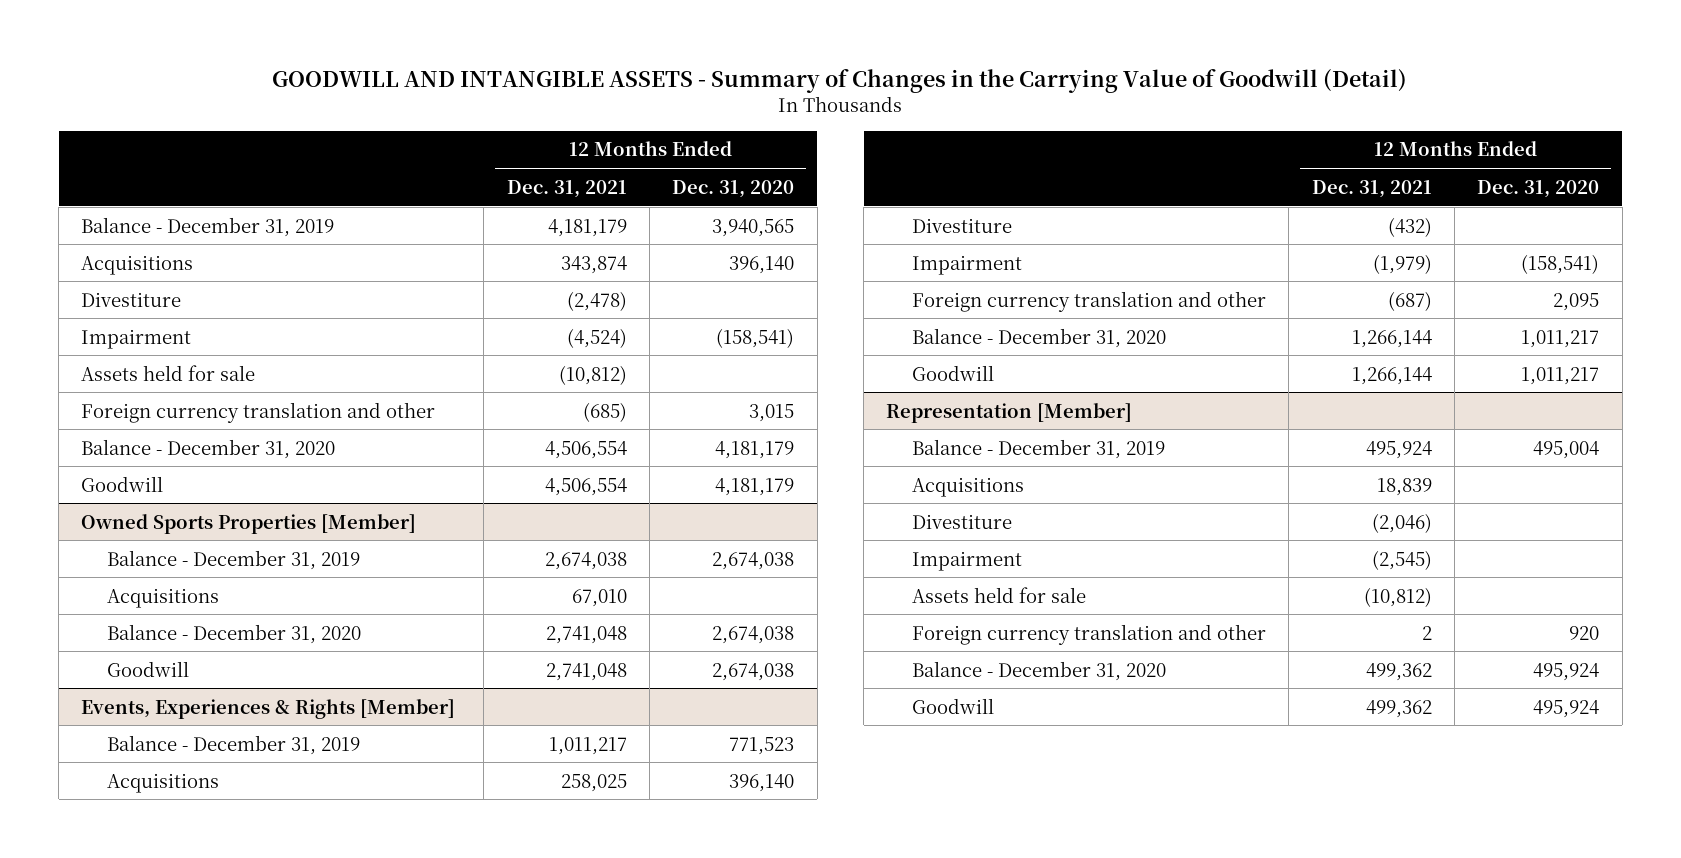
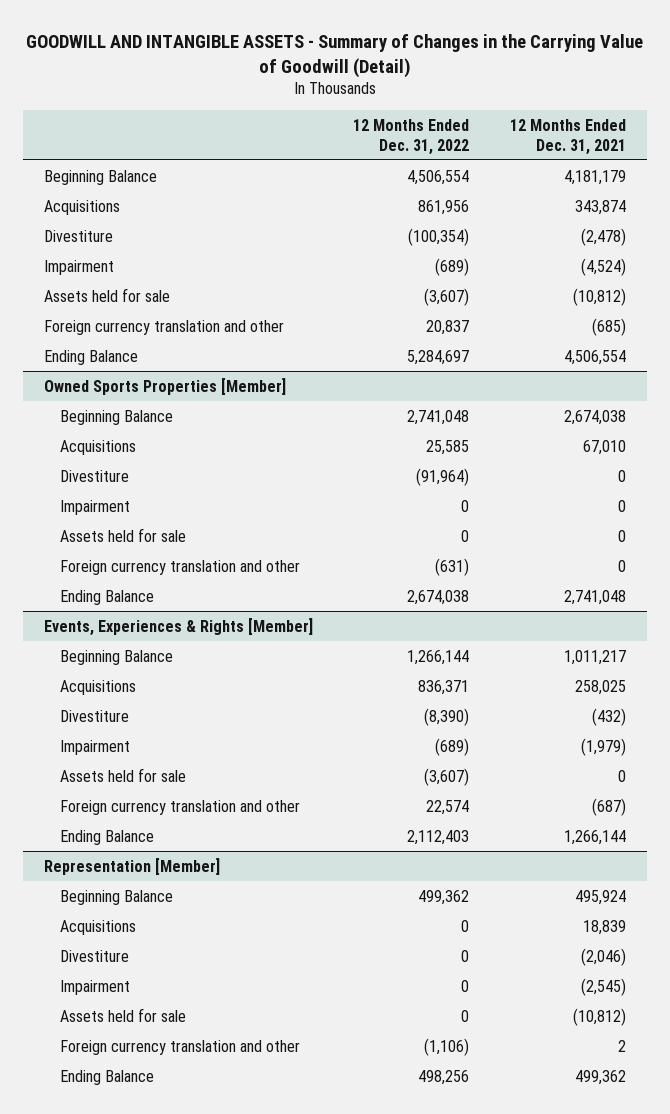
[672,179,795,198] Dec. 31, 2020 -> none
none -> [353,118,470,155] 12 Months Ended Dec. 31, 2022
[81,216,335,237] Balance - December 31, 2019 -> [43,169,157,185] Beginning Balance
[81,475,164,492] Goodwill -> none
[81,438,336,459] Balance - December 31, 2020 -> [43,349,138,365] Ending Balance
[106,549,360,570] Balance - December 31, 2019 -> [59,409,173,425] Beginning Balance
[106,660,189,677] Goodwill -> none
none -> [59,469,129,482] Divestiture
none -> [59,499,130,515] Impairment
none -> [59,527,186,542] Assets held for sale
none -> [59,559,300,575] Foreign currency translation and other
[106,623,361,644] Balance - December 31, 2020 -> [59,589,154,605] Ending Balance
[106,734,360,755] Balance - December 31, 2019 -> [59,649,173,665] Beginning Balance
none -> [59,767,186,782] Assets held for sale
[911,364,994,381] Goodwill -> none
[911,327,1166,348] Balance - December 31, 2020 -> [59,829,154,845] Ending Balance
[911,438,1165,459] Balance - December 31, 2019 -> [59,889,173,905] Beginning Balance
[911,697,994,714] Goodwill -> none
[911,660,1166,681] Balance - December 31, 2020 -> [59,1069,154,1085] Ending Balance

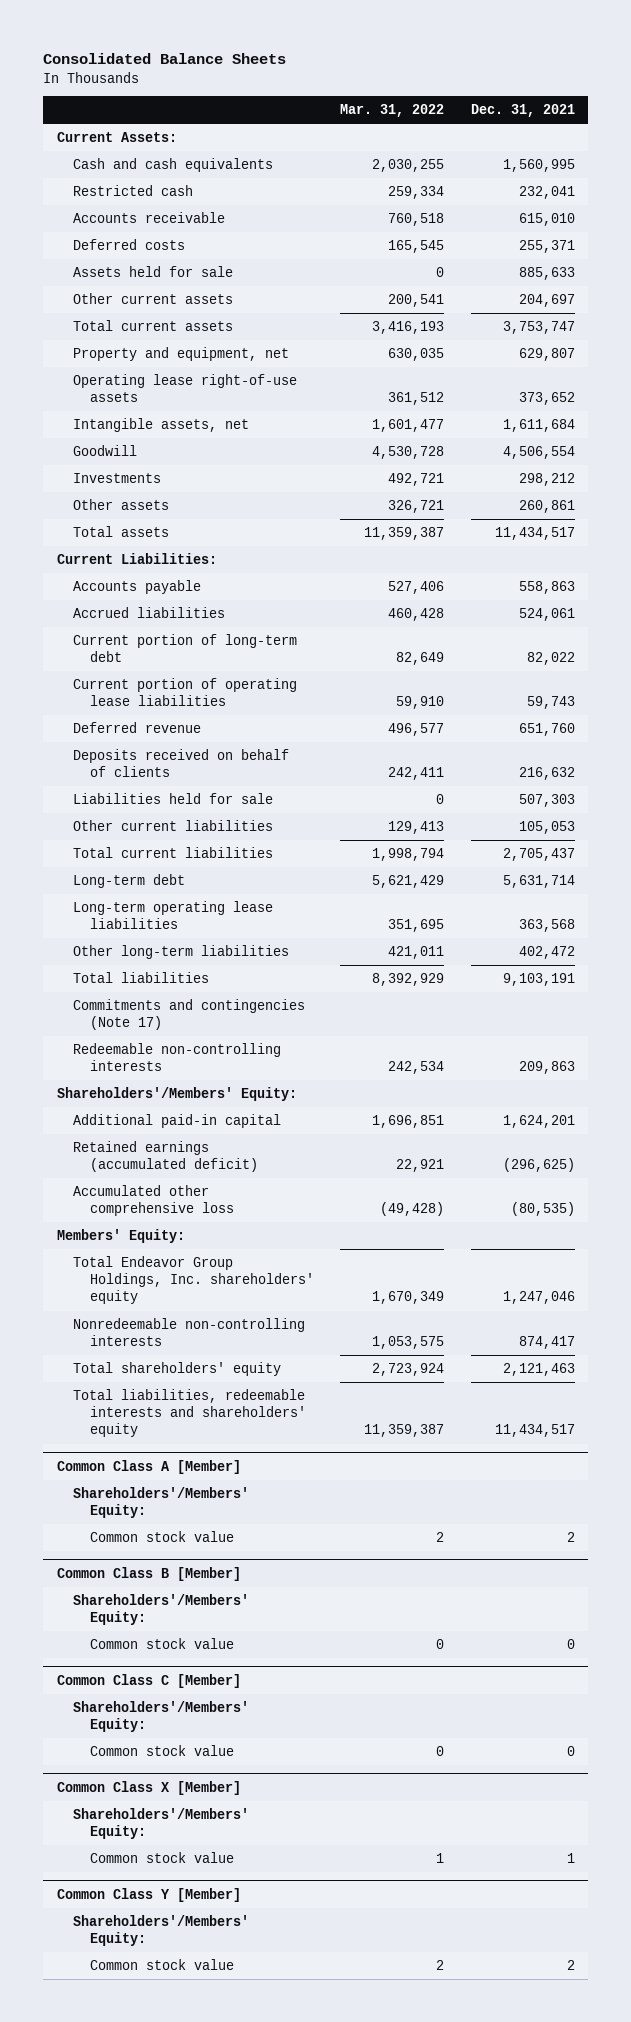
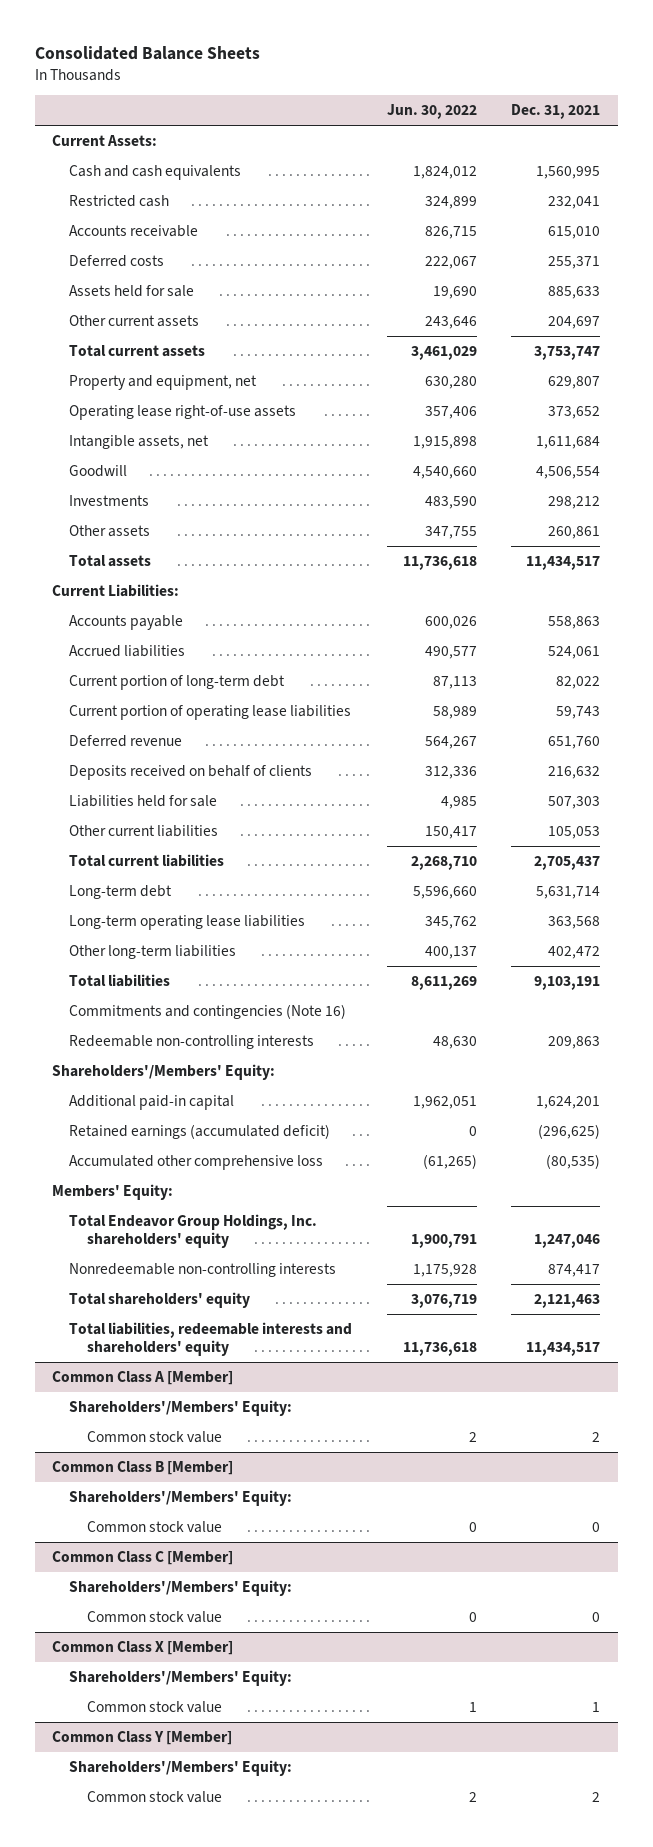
[340,104,445,118] Mar. 31, 2022 -> none
none -> [386,104,477,120] Jun. 30, 2022
[73,998,306,1031] Commitments and contingencies (Note 17) -> [69,1004,347,1020] Commitments and contingencies (Note 16)

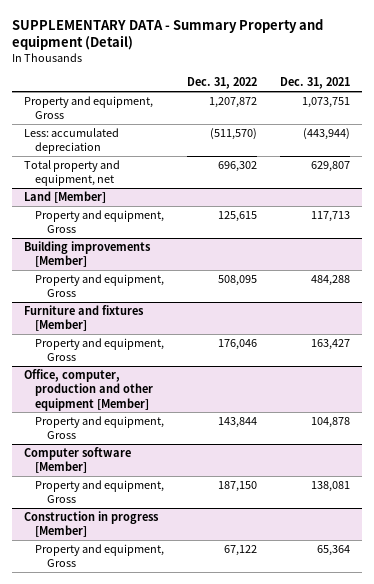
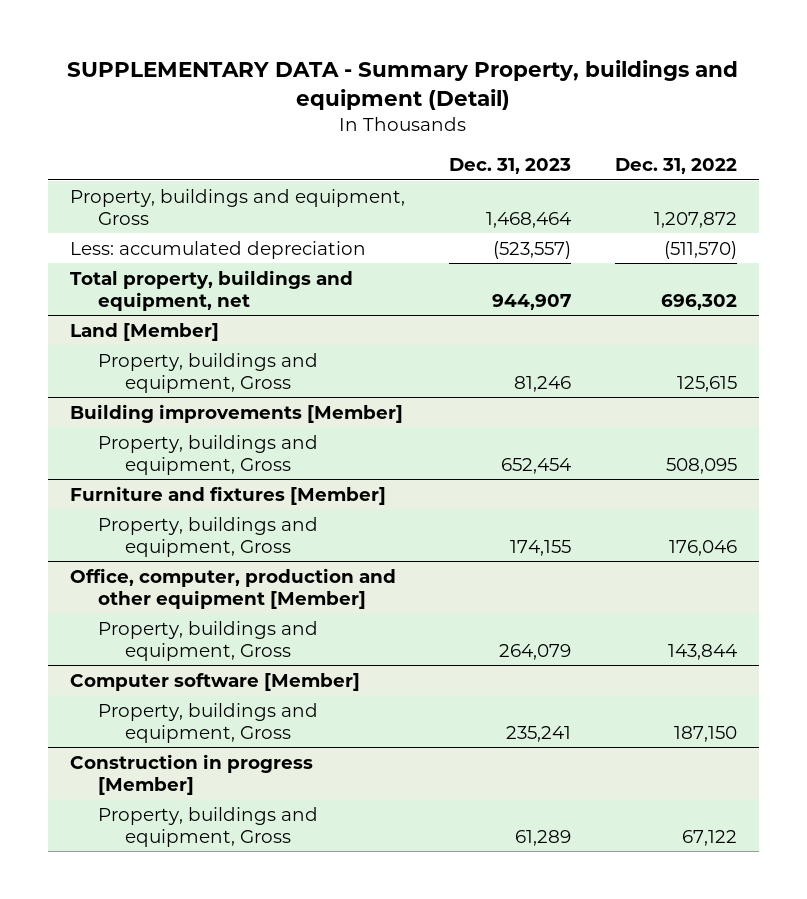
[12,18,324,50] SUPPLEMENTARY DATA - Summary Property and equipment (Detail) -> [67,59,739,110] SUPPLEMENTARY DATA - Summary Property, buildings and equipment (Detail)
[280,77,351,90] Dec. 31, 2021 -> none
none -> [448,158,571,175] Dec. 31, 2023
[23,96,153,120] Property and equipment, Gross -> [69,188,405,225] Property, buildings and equipment, Gross
[23,160,120,187] Total property and equipment, net -> [69,269,353,311] Total property, buildings and equipment, net
[35,210,165,234] Property and equipment, Gross -> [97,352,318,393] Property, buildings and equipment, Gross
[35,274,165,298] Property and equipment, Gross -> [97,434,318,475] Property, buildings and equipment, Gross
[35,338,165,362] Property and equipment, Gross -> [97,516,318,557] Property, buildings and equipment, Gross
[35,416,165,440] Property and equipment, Gross -> [97,620,318,661] Property, buildings and equipment, Gross
[35,480,165,504] Property and equipment, Gross -> [97,702,318,743] Property, buildings and equipment, Gross
[35,544,165,568] Property and equipment, Gross -> [97,806,318,847] Property, buildings and equipment, Gross

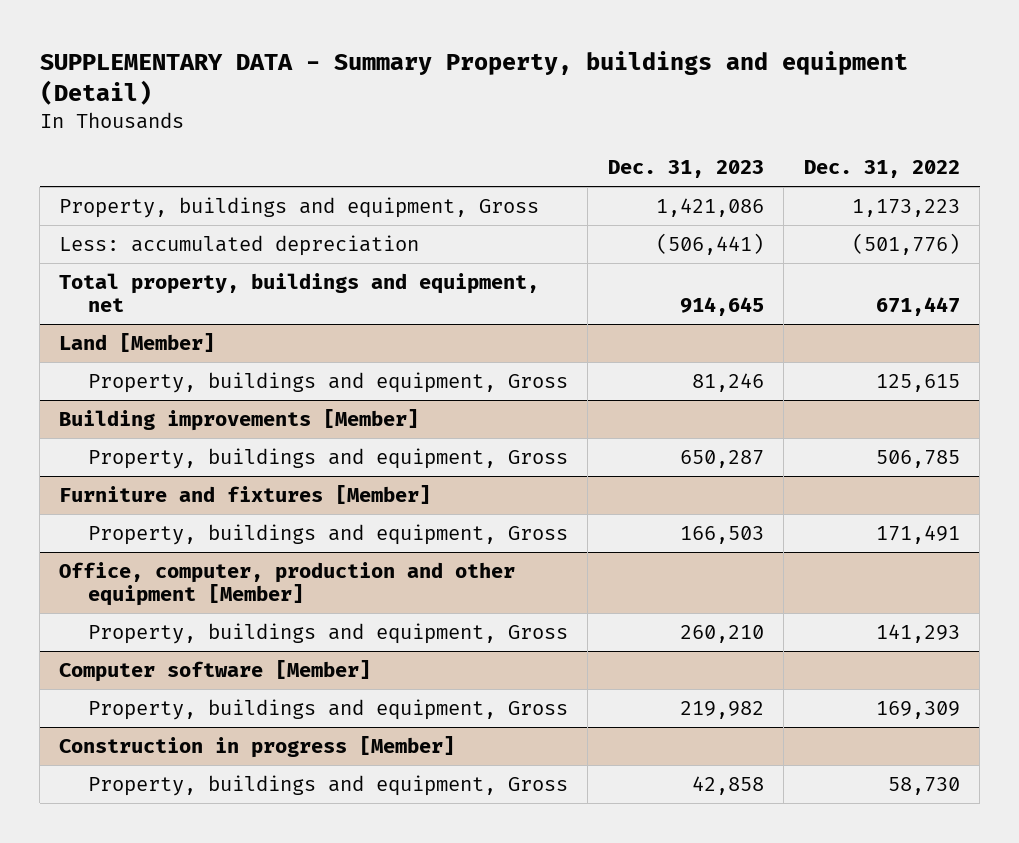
[485,211,571,228] 1,468,464 -> [655,197,764,217] 1,421,086
[653,211,737,228] 1,207,872 -> [851,198,960,217] 1,173,223
[492,240,571,259] (523,557) -> [655,232,764,255] (506,441)
[663,240,737,259] (511,570) -> [851,232,960,255] (501,776)
[491,293,571,310] 944,907 -> [679,297,764,317] 914,645
[660,293,737,310] 696,302 -> [875,297,960,317] 671,447
[500,457,571,474] 652,454 -> [679,449,764,468] 650,287
[665,457,737,474] 508,095 -> [875,449,960,468] 506,785
[509,539,571,556] 174,155 -> [679,525,764,544] 166,503
[668,539,737,556] 176,046 -> [875,524,960,544] 171,491
[498,643,571,660] 264,079 -> [679,624,764,643] 260,210
[667,643,737,660] 143,844 -> [875,623,960,643] 141,293
[505,725,571,742] 235,241 -> [679,700,764,719] 219,982
[673,725,737,742] 187,150 -> [875,700,960,719] 169,309
[514,829,571,846] 61,289 -> [691,775,764,795] 42,858
[681,829,737,846] 67,122 -> [887,776,960,795] 58,730

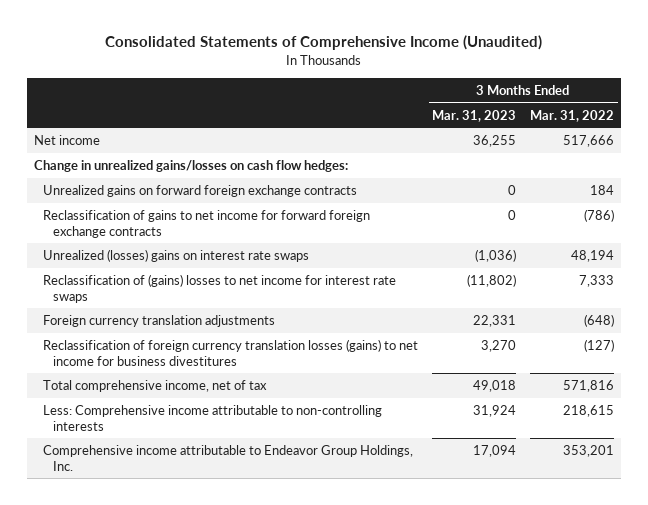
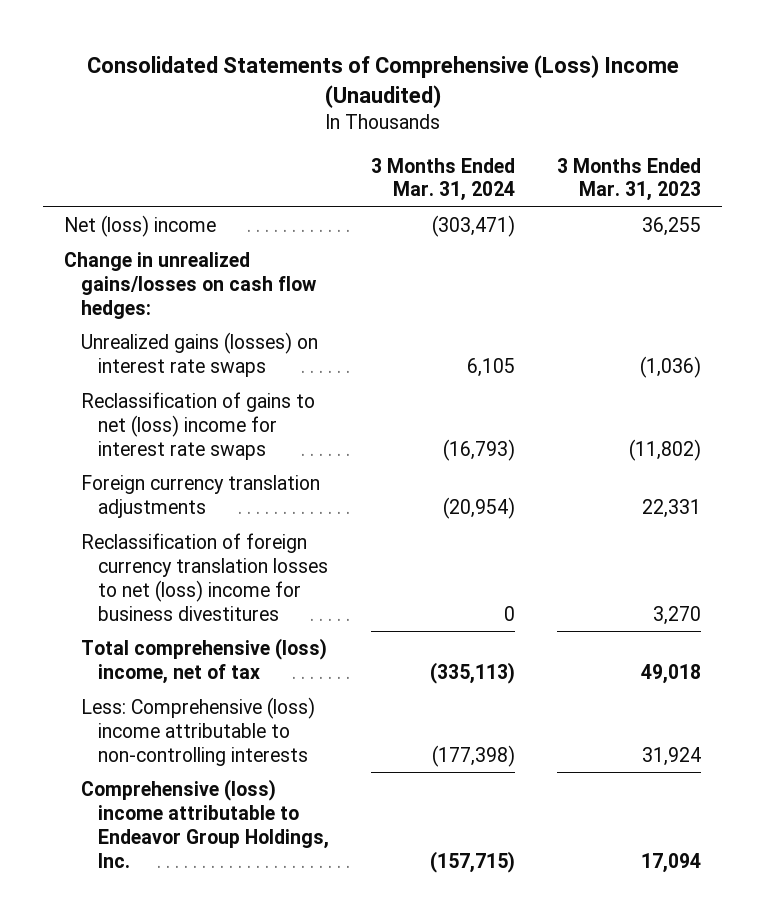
[104,35,542,51] Consolidated Statements of Comprehensive Income (Unaudited) -> [86,55,679,109] Consolidated Statements of Comprehensive (Loss) Income (Unaudited)
[530,109,615,122] Mar. 31, 2022 -> none
none -> [371,157,516,202] 3 Months Ended Mar. 31, 2024
[33,135,100,146] Net income -> [64,215,217,238] Net (loss) income
[43,185,358,198] Unrealized gains on forward foreign exchange contracts -> none
[43,210,371,238] Reclassification of gains to net income for forward foreign exchange contracts -> none
[43,249,310,263] Unrealized (losses) gains on interest rate swaps -> [81,332,319,378] Unrealized gains (losses) on interest rate swaps
[43,274,397,303] Reclassification of (gains) losses to net income for interest rate swaps -> [81,392,316,460] Reclassification of gains to net (loss) income for interest rate swaps
[43,339,419,366] Reclassification of foreign currency translation losses (gains) to net income for business divestitures -> [81,533,329,621] Reclassification of foreign currency translation losses to net (loss) income for business divestitures
[43,380,268,393] Total comprehensive income, net of tax -> [81,638,328,685] Total comprehensive (loss) income, net of tax
[43,405,383,431] Less: Comprehensive income attributable to non-controlling interests -> [81,697,316,766] Less: Comprehensive (loss) income attributable to non-controlling interests
[43,445,414,471] Comprehensive income attributable to Endeavor Group Holdings, Inc. -> [81,779,330,868] Comprehensive (loss) income attributable to Endeavor Group Holdings, Inc.

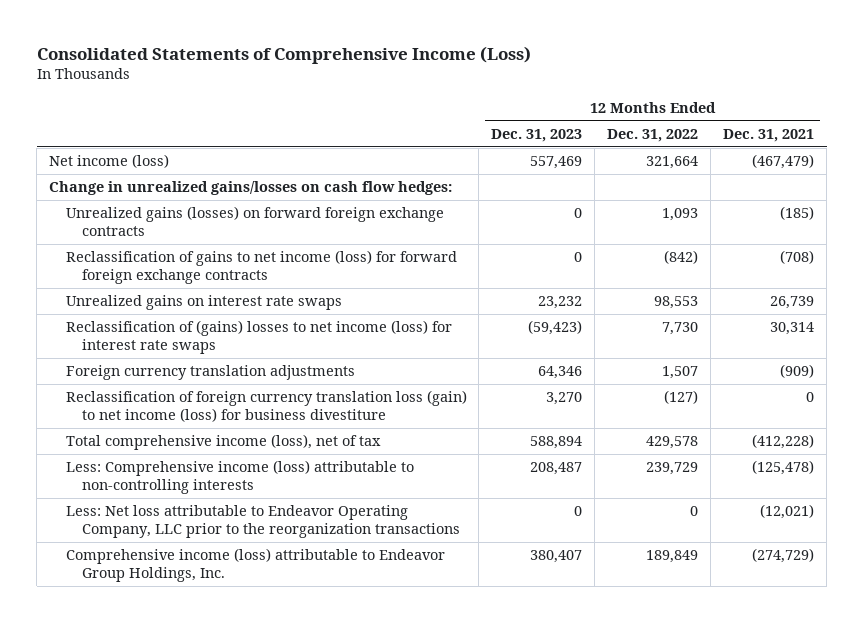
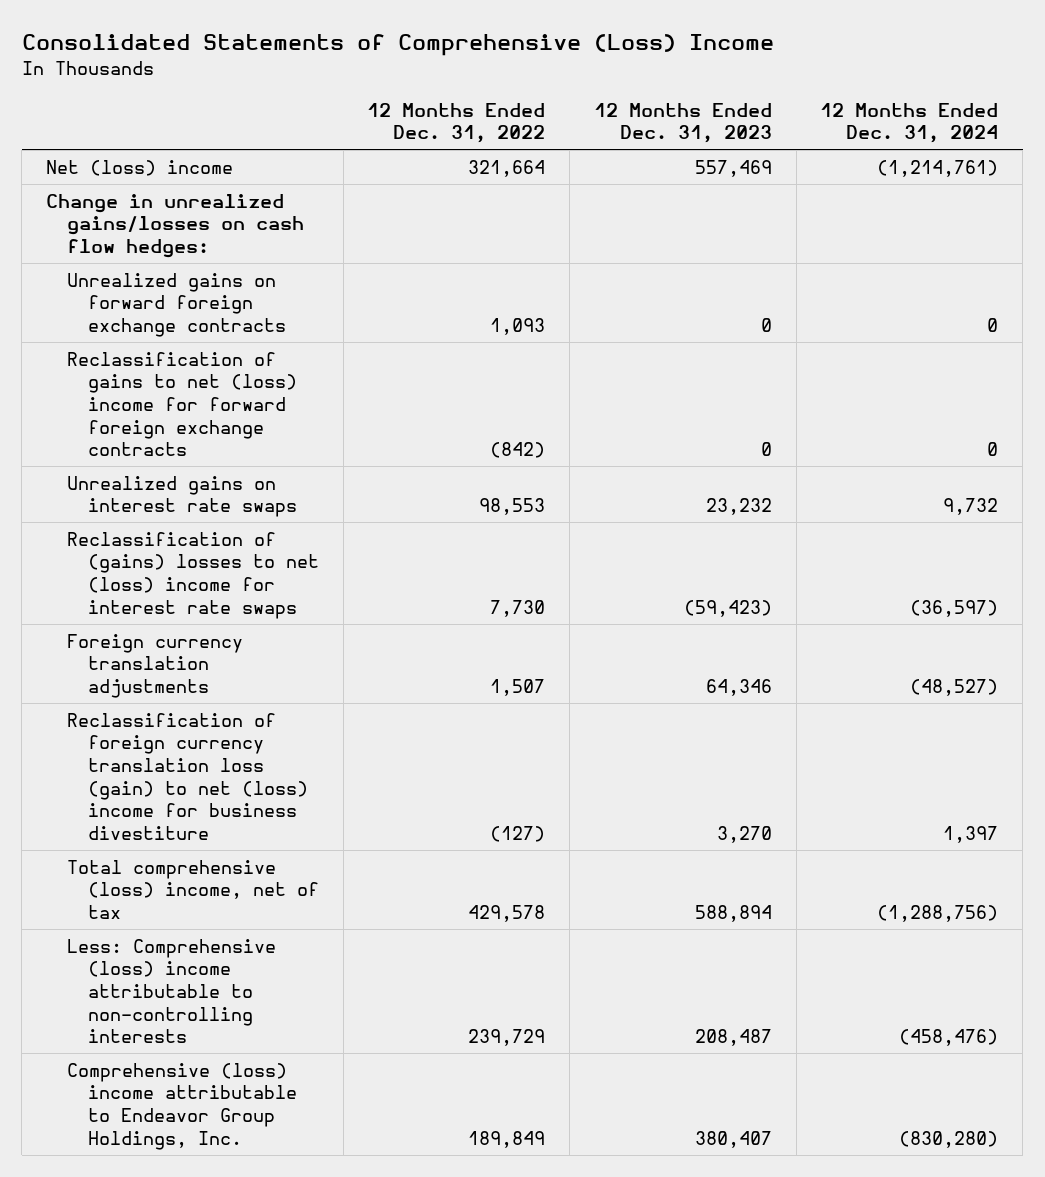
[36,45,531,64] Consolidated Statements of Comprehensive Income (Loss) -> [21,34,774,57] Consolidated Statements of Comprehensive (Loss) Income
[723,128,815,142] Dec. 31, 2021 -> none
none -> [820,102,999,144] 12 Months Ended Dec. 31, 2024
[49,154,170,169] Net income (loss) -> [46,159,234,176] Net (loss) income
[65,206,444,237] Unrealized gains (losses) on forward foreign exchange contracts -> [66,272,286,338] Unrealized gains on forward foreign exchange contracts
[65,250,457,285] Reclassification of gains to net income (loss) for forward foreign exchange contracts -> [66,351,297,457] Reclassification of gains to net (loss) income for forward foreign exchange contracts
[65,320,452,355] Reclassification of (gains) losses to net income (loss) for interest rate swaps -> [66,531,319,619] Reclassification of (gains) losses to net (loss) income for interest rate swaps
[65,505,460,539] Less: Net loss attributable to Endeavor Operating Company, LLC prior to the reorganization transactions -> none
[65,390,467,423] Reclassification of foreign currency translation loss (gain) to net income (loss) for business divestiture -> [66,712,308,841] Reclassification of foreign currency translation loss (gain) to net (loss) income for business divestiture
[65,434,381,451] Total comprehensive income (loss), net of tax -> [66,859,319,920] Total comprehensive (loss) income, net of tax
[65,460,414,495] Less: Comprehensive income (loss) attributable to non-controlling interests -> [66,938,276,1044] Less: Comprehensive (loss) income attributable to non-controlling interests
[65,548,445,583] Comprehensive income (loss) attributable to Endeavor Group Holdings, Inc. -> [66,1062,297,1150] Comprehensive (loss) income attributable to Endeavor Group Holdings, Inc.

